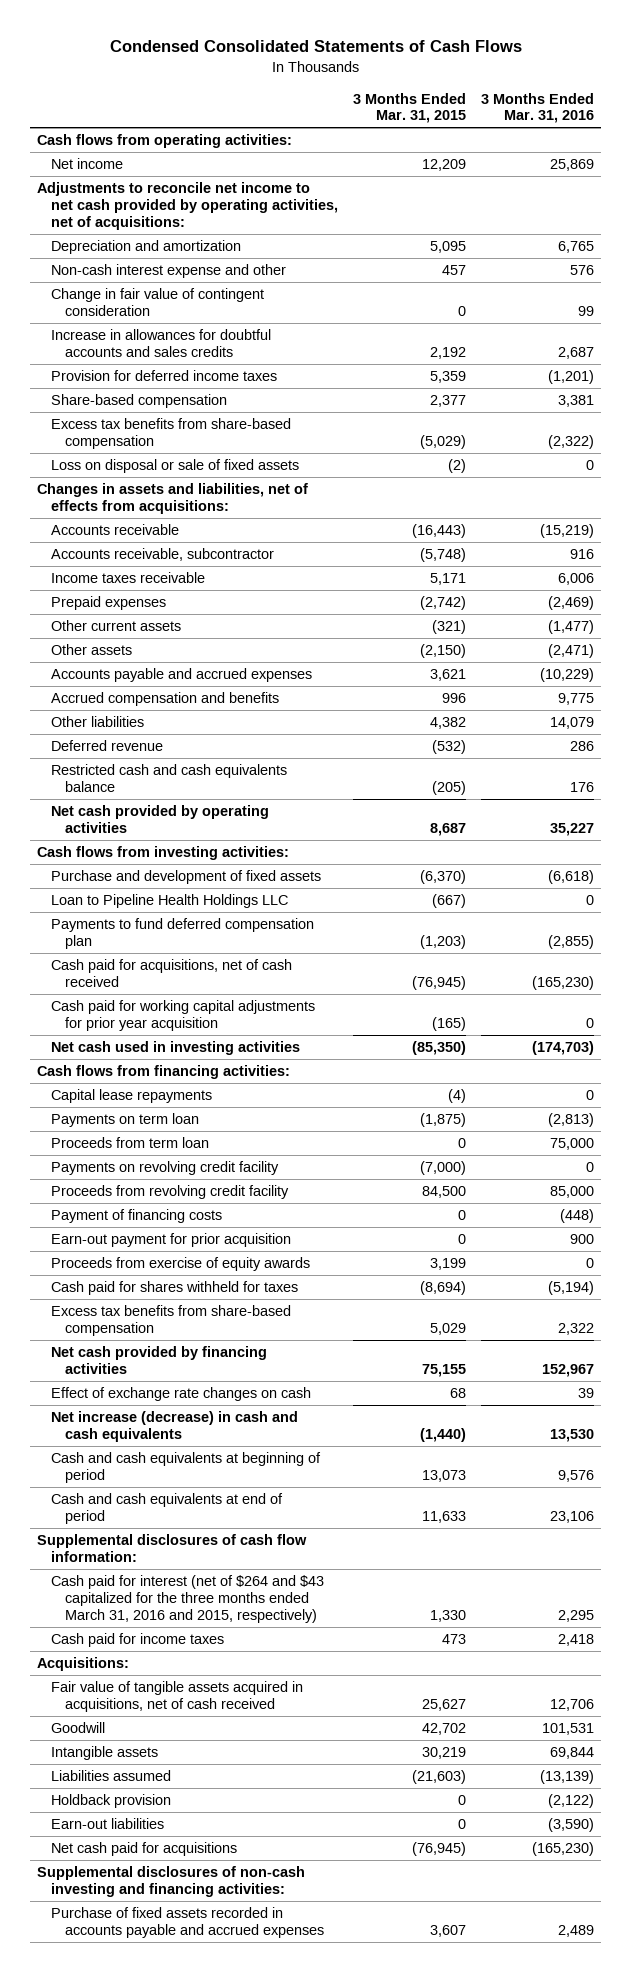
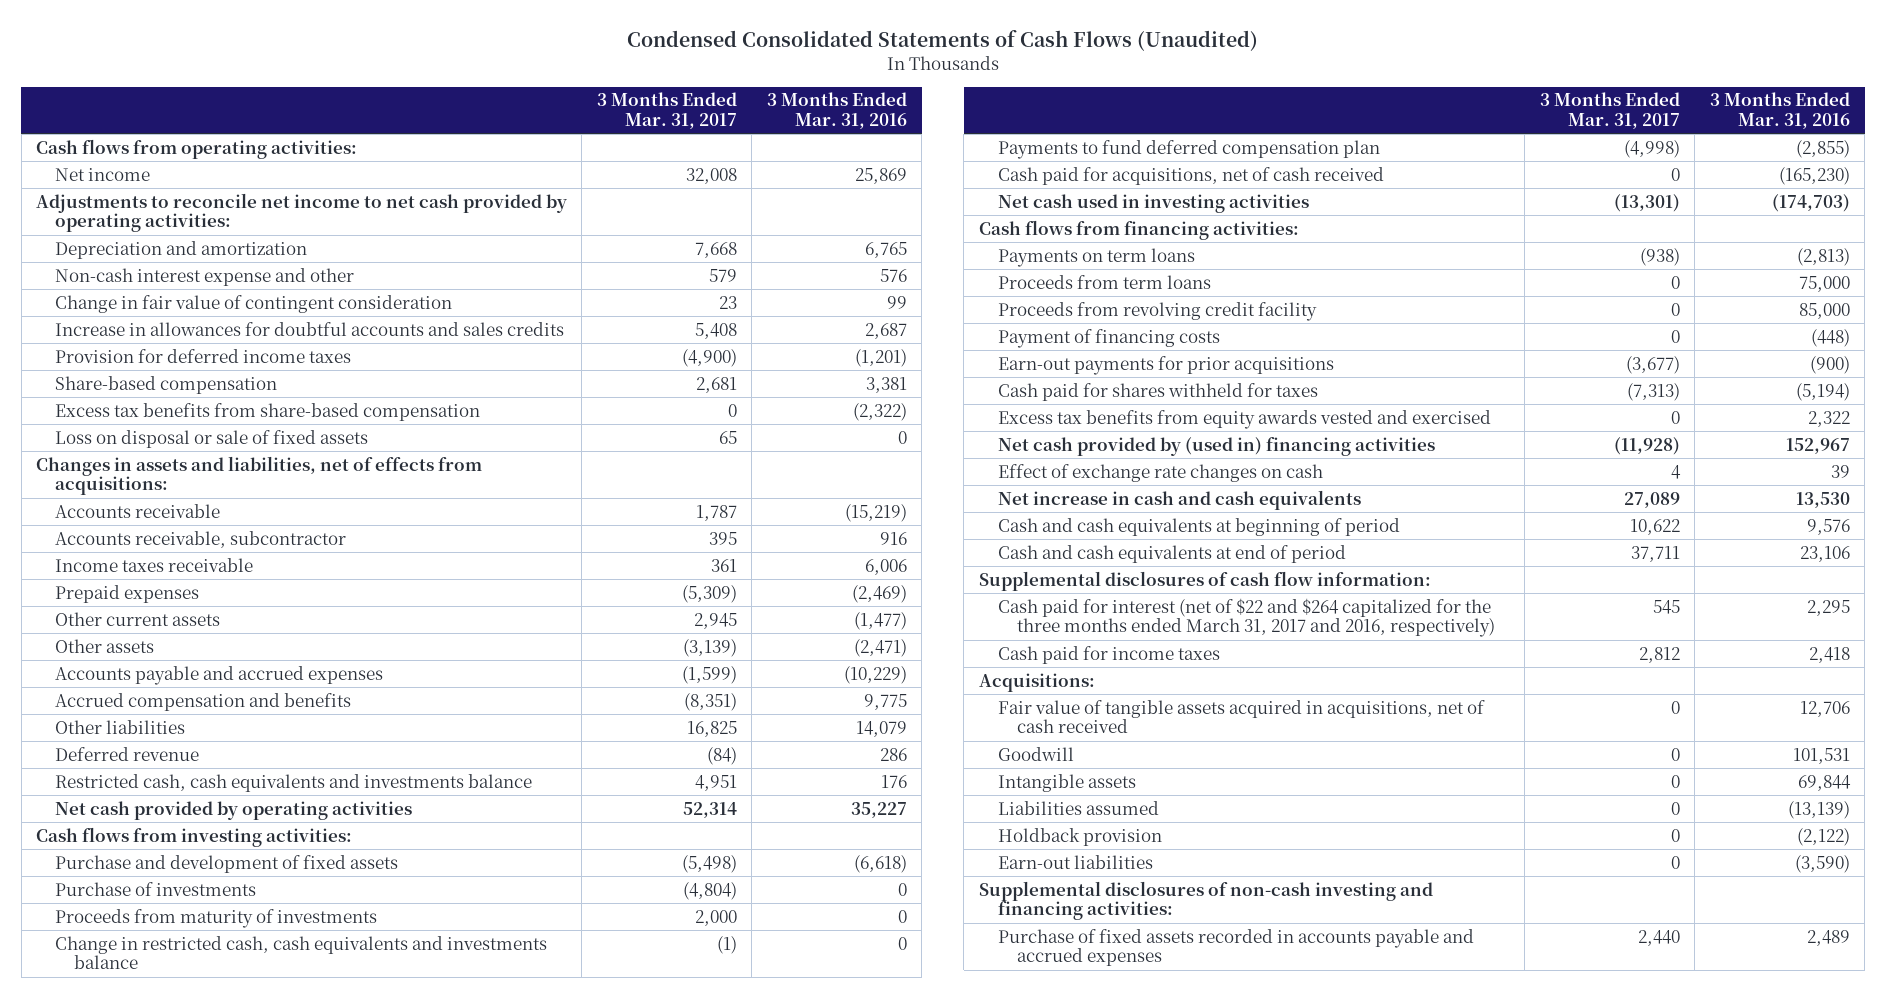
[109,40,522,53] Condensed Consolidated Statements of Cash Flows -> [626,30,1258,52] Condensed Consolidated Statements of Cash Flows (Unaudited)
[352,92,466,124] 3 Months Ended Mar. 31, 2015 -> none
none -> [596,92,737,129] 3 Months Ended Mar. 31, 2017
[37,181,339,230] Adjustments to reconcile net income to net cash provided by operating activities, net of acquisitions: -> [35,192,567,233] Adjustments to reconcile net income to net cash provided by operating activities:
[51,763,288,792] Restricted cash and cash equivalents balance -> [54,773,532,792] Restricted cash, cash equivalents and investments balance
[51,893,289,908] Loan to Pipeline Health Holdings LLC -> none
none -> [54,881,256,896] Purchase of investments
none -> [54,908,377,928] Proceeds from maturity of investments
none -> [54,935,547,970] Change in restricted cash, cash equivalents and investments balance
[51,999,316,1031] Cash paid for working capital adjustments for prior year acquisition -> none
[51,1088,213,1103] Capital lease repayments -> none
[51,1160,280,1175] Payments on revolving credit facility -> none
[51,1112,200,1127] Payments on term loan -> [997,247,1195,267] Payments on term loans
[51,1136,210,1148] Proceeds from term loan -> [997,274,1211,289] Proceeds from term loans
[51,1256,311,1271] Proceeds from exercise of equity awards -> none
[51,1232,292,1247] Earn-out payment for prior acquisition -> [997,355,1334,375] Earn-out payments for prior acquisitions
[569,1233,594,1244] 900 -> [1809,355,1850,374] (900)
[51,1304,292,1336] Excess tax benefits from share-based compensation -> [997,409,1491,429] Excess tax benefits from equity awards vested and exercised
[51,1345,268,1374] Net cash provided by financing activities -> [997,436,1435,456] Net cash provided by (used in) financing activities
[51,1410,299,1442] Net increase (decrease) in cash and cash equivalents -> [997,489,1361,510] Net increase in cash and cash equivalents
[51,1574,325,1623] Cash paid for interest (net of $264 and $43 capitalized for the three months ended March 31, 2016 and 2015, respectively) -> [997,597,1495,638] Cash paid for interest (net of $22 and $264 capitalized for the three months ended March 31, 2017 and 2016, respectively)
[51,1841,238,1856] Net cash paid for acquisitions -> none

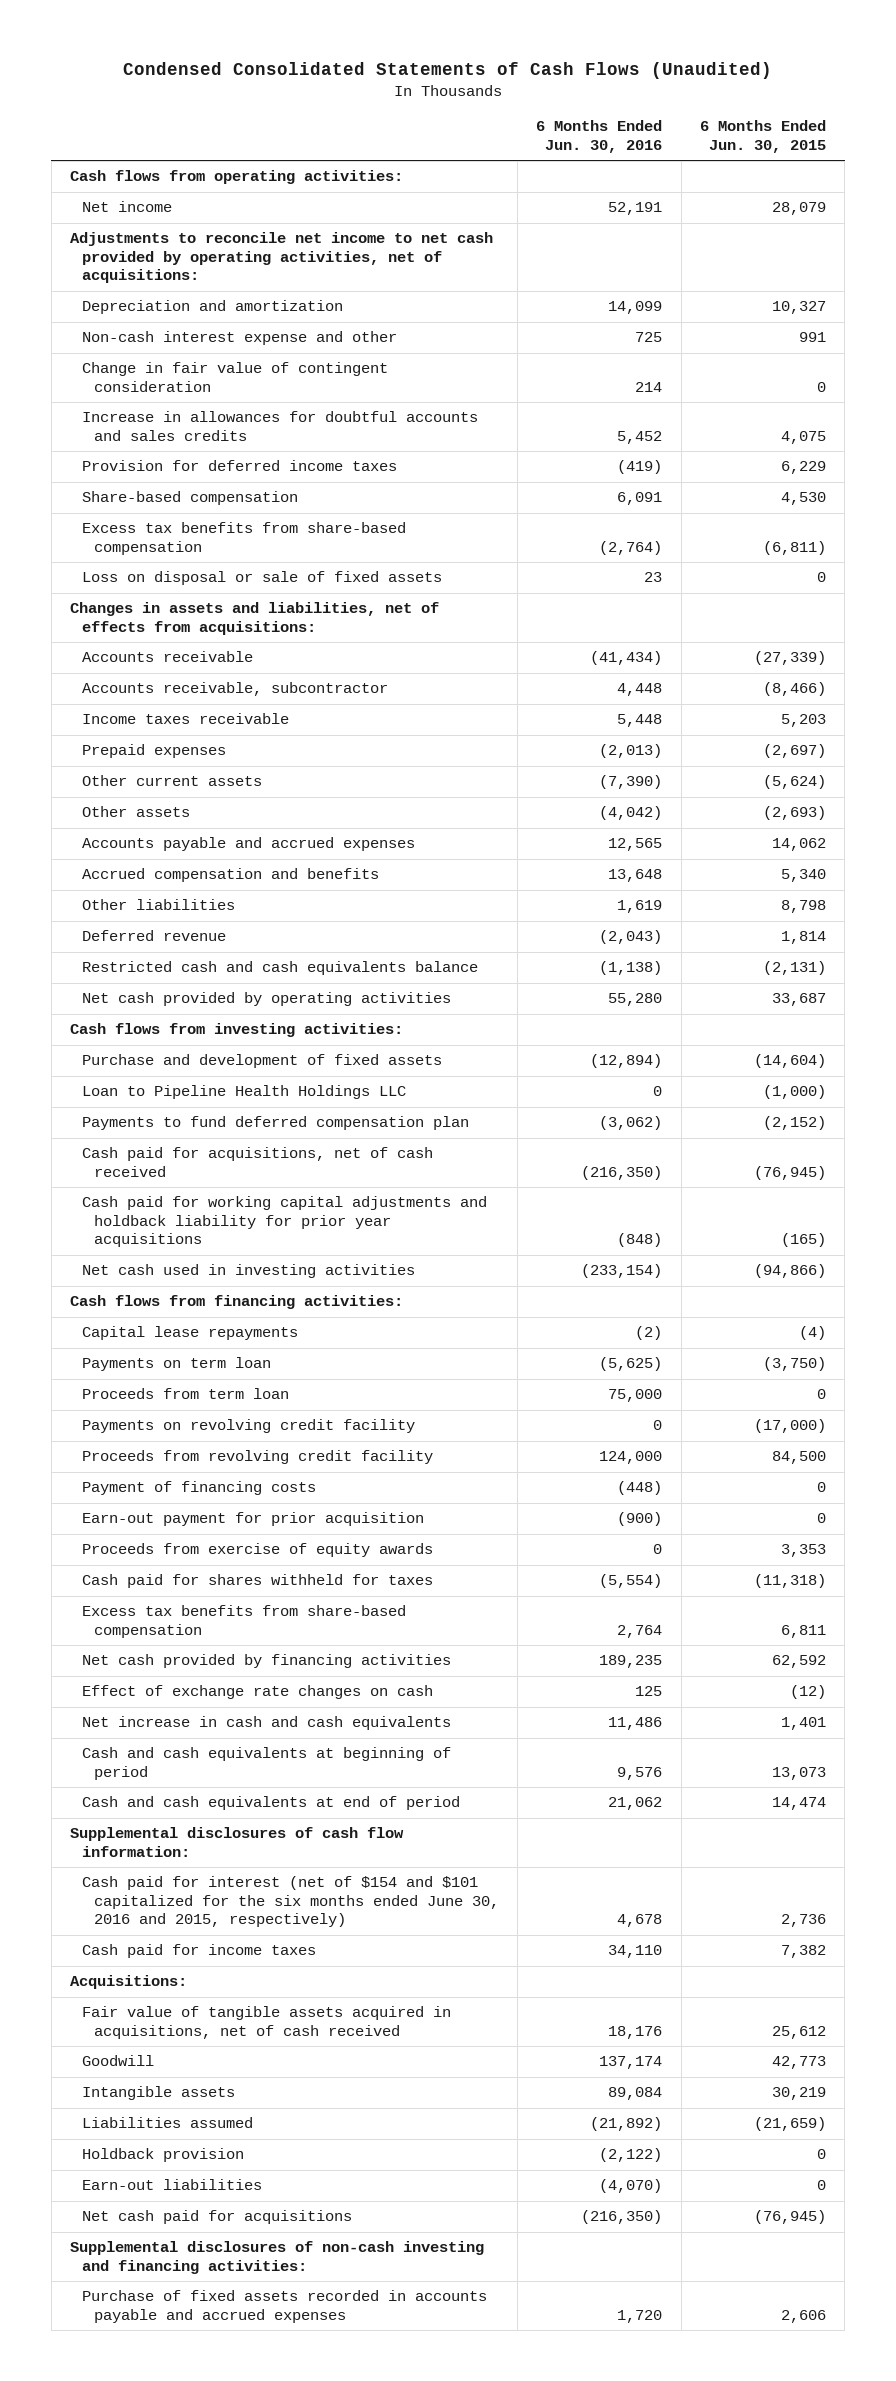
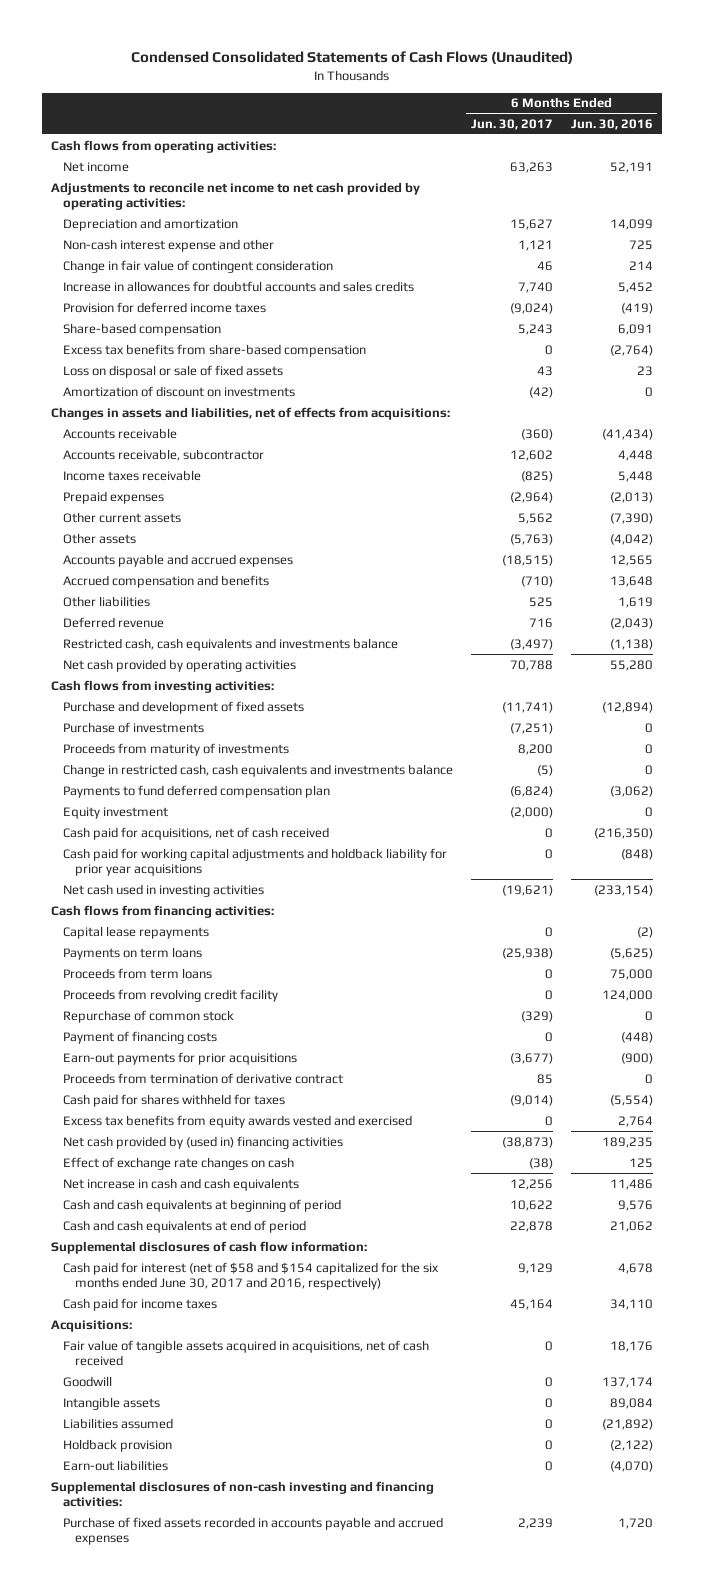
[700,120,827,153] 6 Months Ended Jun. 30, 2015 -> none
none -> [470,118,553,130] Jun. 30, 2017
[69,232,493,284] Adjustments to reconcile net income to net cash provided by operating activities, net of acquisitions: -> [50,181,420,211] Adjustments to reconcile net income to net cash provided by operating activities:
none -> [63,385,296,397] Amortization of discount on investments
[81,961,478,976] Restricted cash and cash equivalents balance -> [63,637,399,651] Restricted cash, cash equivalents and investments balance
[81,1085,406,1100] Loan to Pipeline Health Holdings LLC -> none
none -> [63,721,205,733] Purchase of investments
none -> [63,742,290,756] Proceeds from maturity of investments
none -> [63,763,454,777] Change in restricted cash, cash equivalents and investments balance
none -> [63,806,169,819] Equity investment
[81,1419,415,1434] Payments on revolving credit facility -> none
[81,1357,271,1372] Payments on term loan -> [63,946,203,960] Payments on term loans
[81,1388,289,1400] Proceeds from term loan -> [63,967,213,979] Proceeds from term loans
none -> [63,1009,235,1023] Repurchase of common stock
[81,1543,433,1558] Proceeds from exercise of equity awards -> none
[81,1512,424,1527] Earn-out payment for prior acquisition -> [63,1051,298,1065] Earn-out payments for prior acquisitions
none -> [63,1072,344,1084] Proceeds from termination of derivative contract
[81,1605,406,1638] Excess tax benefits from share-based compensation -> [63,1114,413,1128] Excess tax benefits from equity awards vested and exercised
[81,1654,451,1669] Net cash provided by financing activities -> [63,1135,344,1149] Net cash provided by (used in) financing activities
[81,1876,499,1928] Cash paid for interest (net of $154 and $101 capitalized for the six months ended June 30, 2016 and 2015, respectively) -> [63,1261,440,1291] Cash paid for interest (net of $58 and $154 capitalized for the six months ended June 30, 2017 and 2016, respectively)
[81,2210,352,2225] Net cash paid for acquisitions -> none

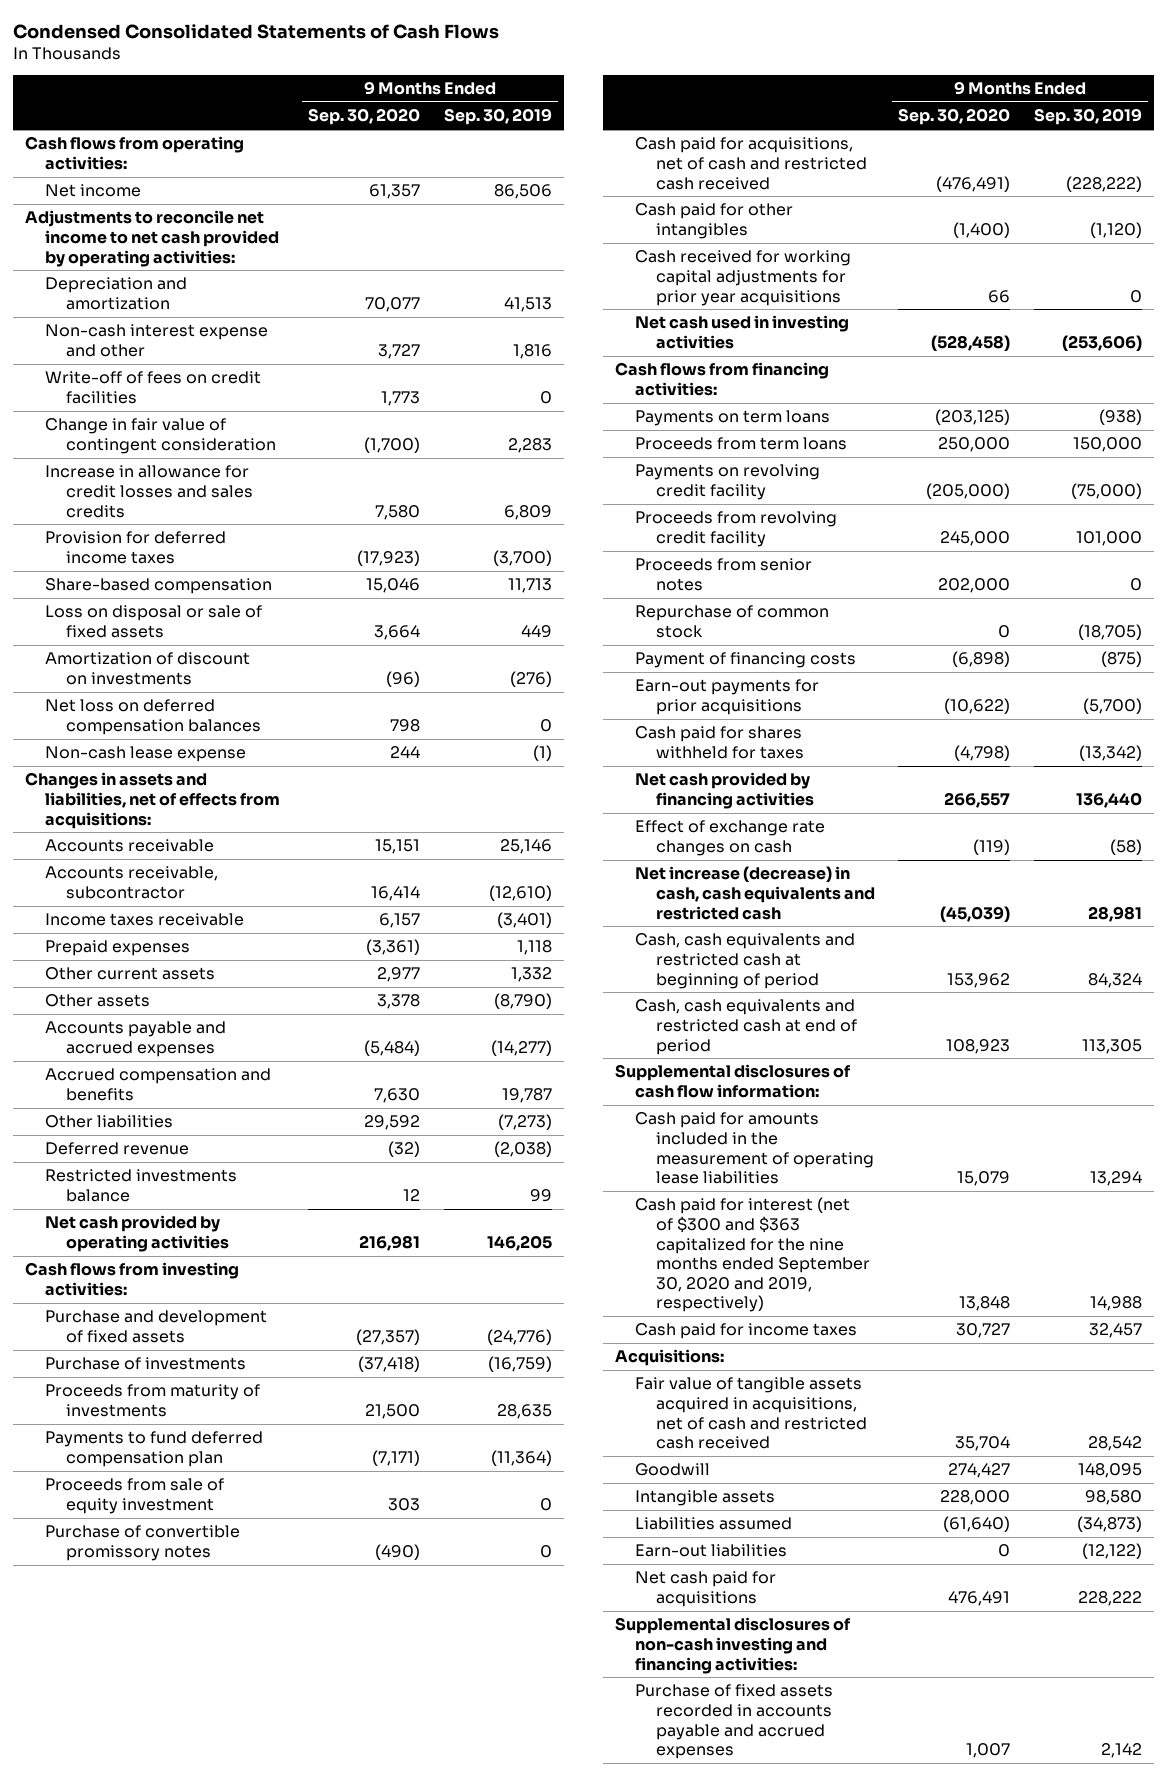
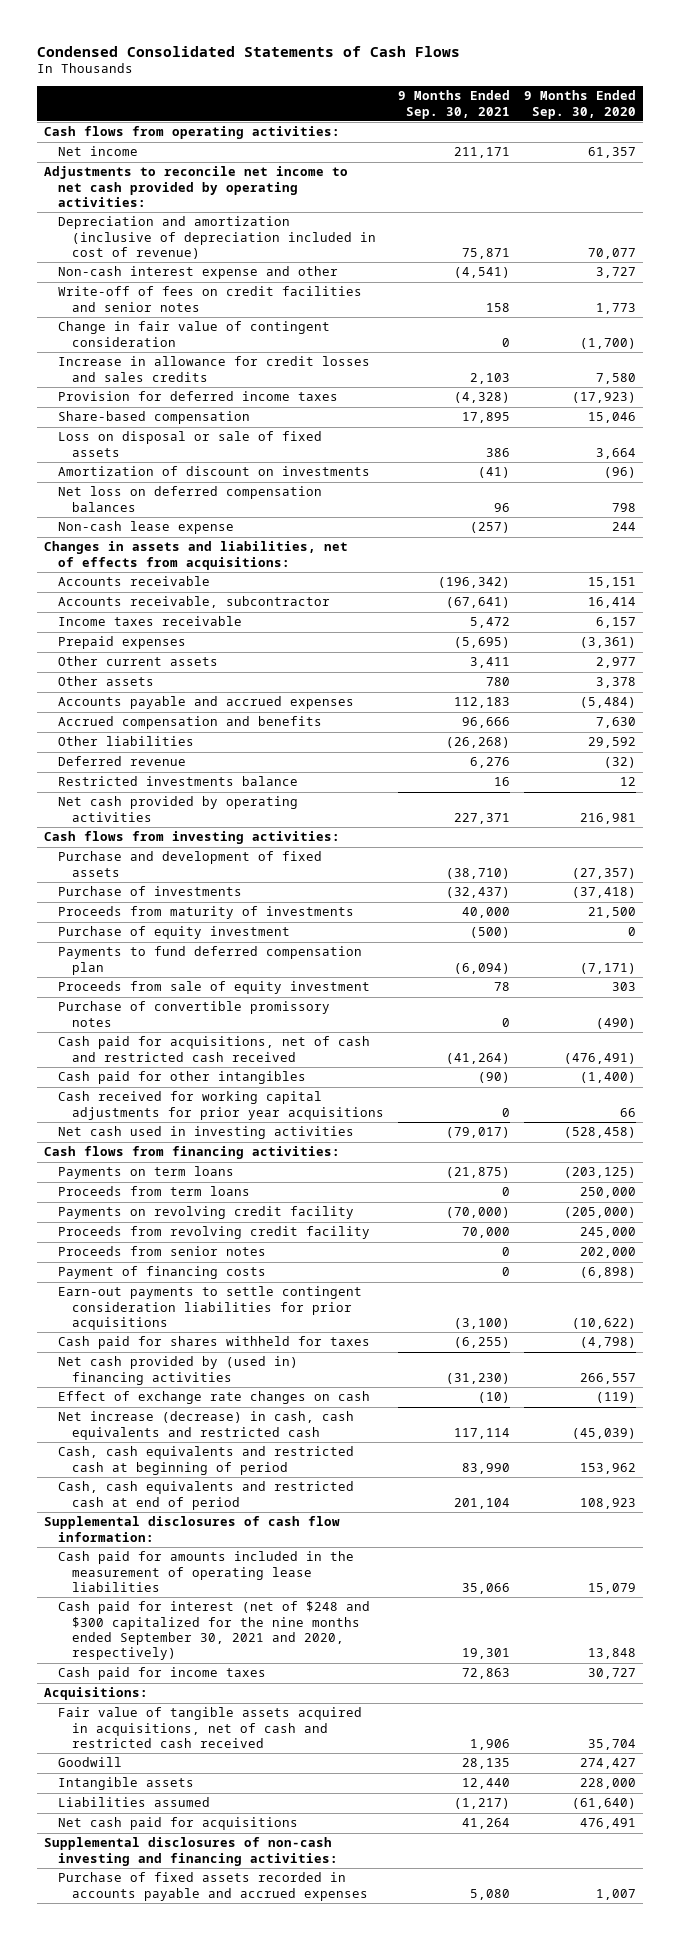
[443,108,552,126] Sep. 30, 2019 -> none
none -> [398,90,511,119] 9 Months Ended Sep. 30, 2021
[45,277,188,310] Depreciation and amortization -> [58,216,377,260] Depreciation and amortization (inclusive of depreciation included in cost of revenue)
[45,371,262,404] Write-off of fees on credit facilities -> [58,286,363,312] Write-off of fees on credit facilities and senior notes
none -> [58,926,291,940] Purchase of equity investment
[635,605,830,638] Repurchase of common stock -> none
[635,679,820,715] Earn-out payments for prior acquisitions -> [58,1286,363,1331] Earn-out payments to settle contingent consideration liabilities for prior acquisitions
[635,772,814,809] Net cash provided by financing activities -> [58,1356,299,1385] Net cash provided by (used in) financing activities
[635,1197,870,1313] Cash paid for interest (net of $300 and $363 capitalized for the nine months ended September 30, 2020 and 2019, respectively) -> [58,1601,371,1661] Cash paid for interest (net of $248 and $300 capitalized for the nine months ended September 30, 2021 and 2020, respectively)
[635,1544,788,1558] Earn-out liabilities -> none

